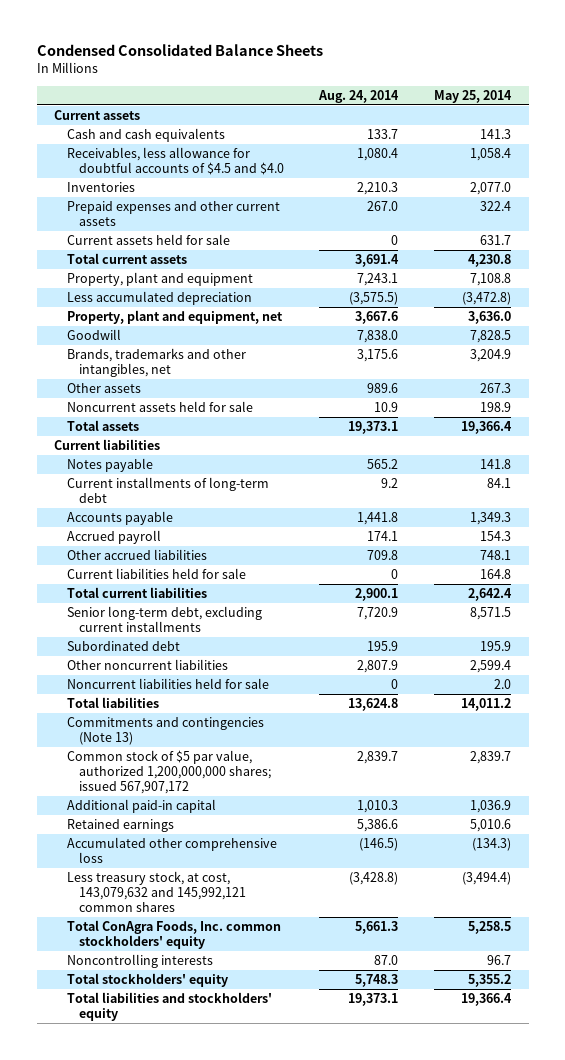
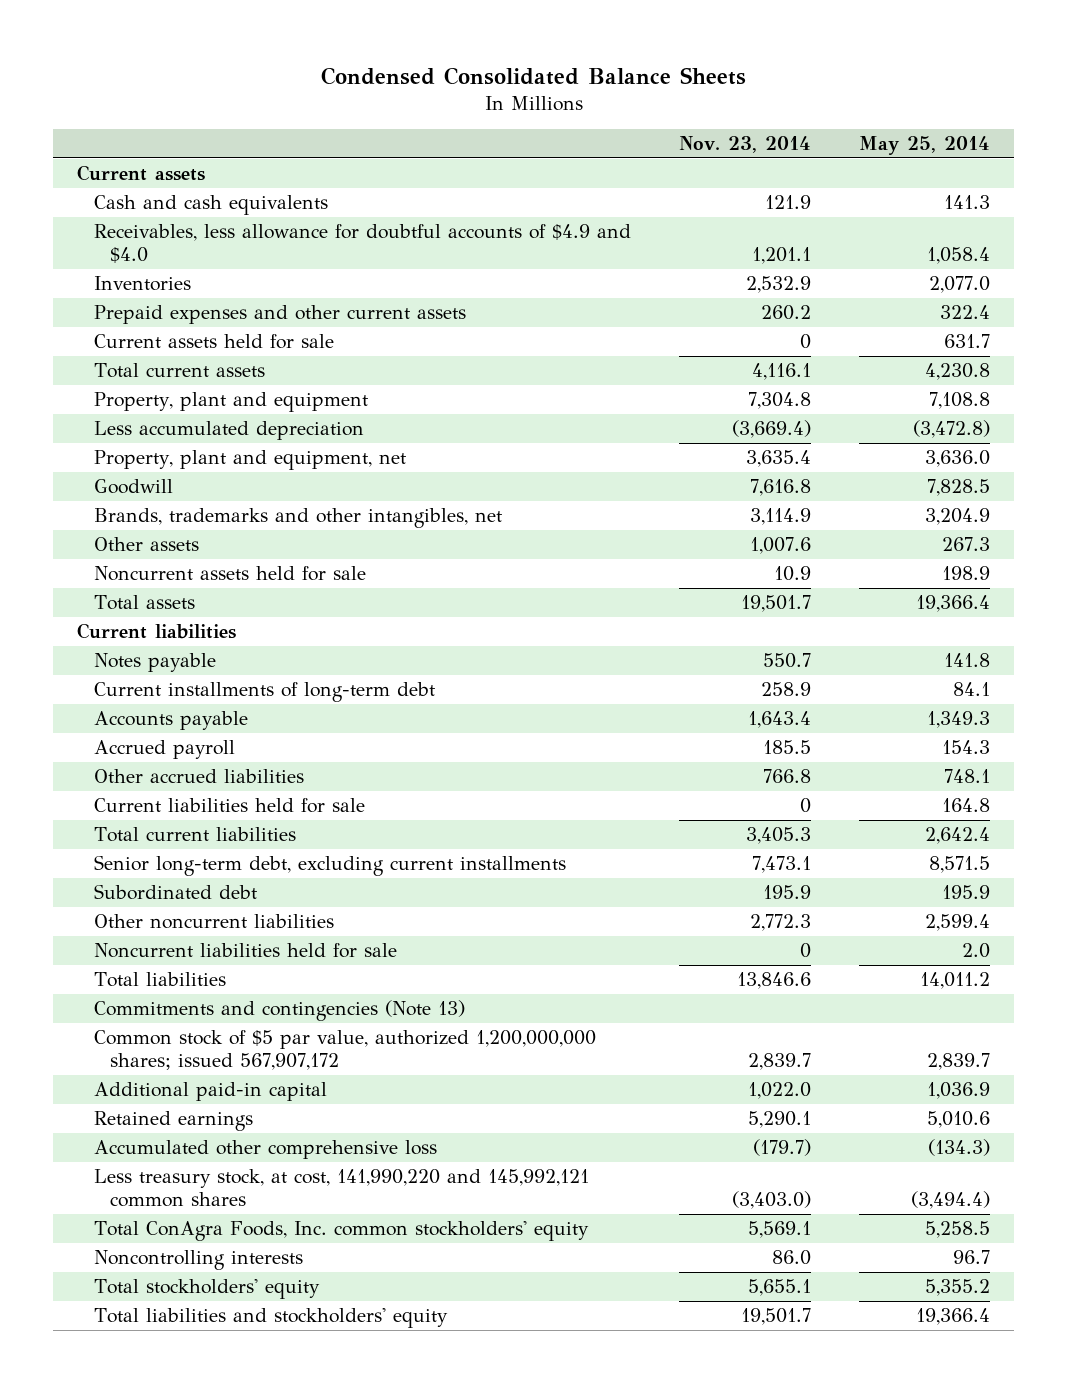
[318,90,400,104] Aug. 24, 2014 -> none
none -> [678,136,811,154] Nov. 23, 2014
[66,147,284,175] Receivables, less allowance for doubtful accounts of $4.5 and $4.0 -> [93,223,631,264] Receivables, less allowance for doubtful accounts of $4.9 and $4.0
[66,871,246,912] Less treasury stock, at cost, 143,079,632 and 145,992,121 common shares -> [93,1168,589,1208] Less treasury stock, at cost, 141,990,220 and 145,992,121 common shares

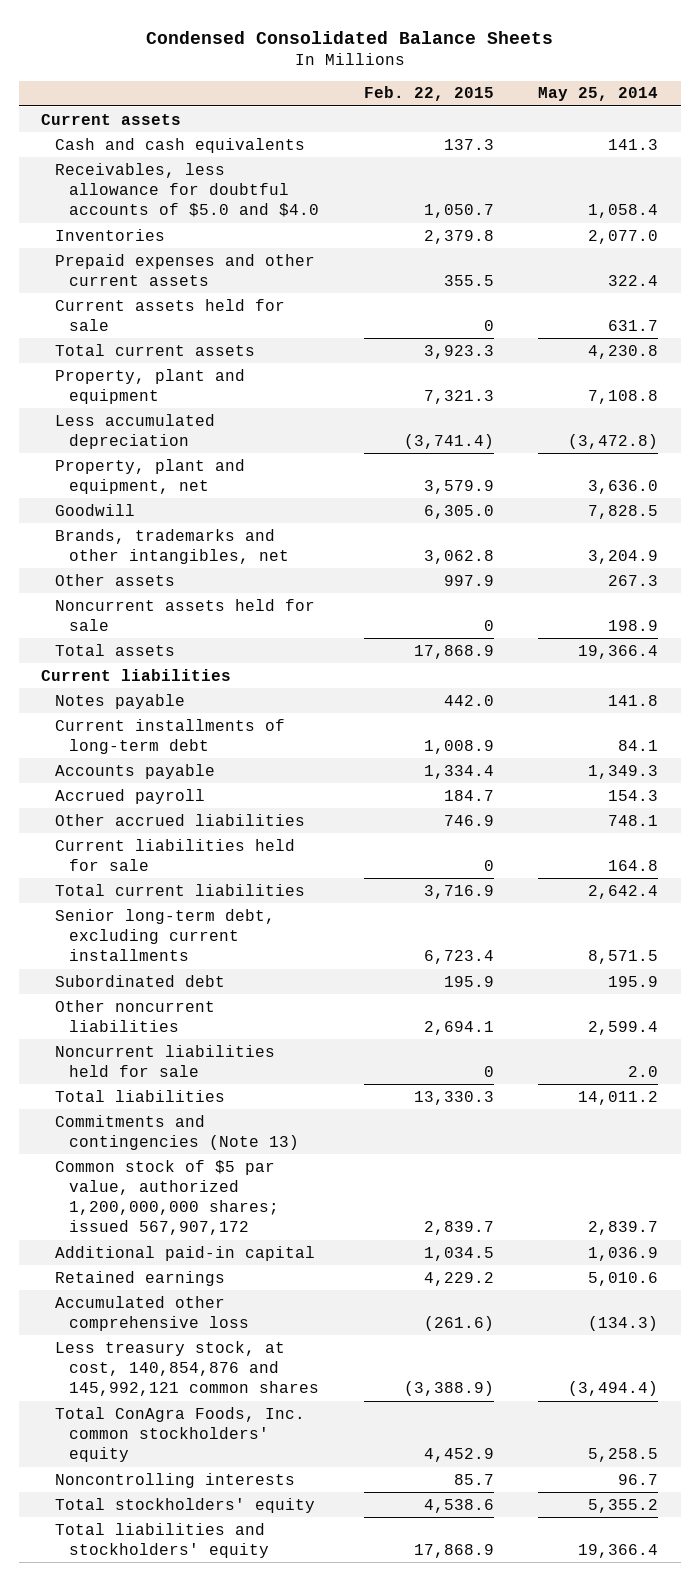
[678,136,811,154] Nov. 23, 2014 -> none
none -> [363,86,494,102] Feb. 22, 2015
[93,223,631,264] Receivables, less allowance for doubtful accounts of $4.9 and $4.0 -> [55,162,319,218] Receivables, less allowance for doubtful accounts of $5.0 and $4.0
[93,1168,589,1208] Less treasury stock, at cost, 141,990,220 and 145,992,121 common shares -> [55,1340,319,1397] Less treasury stock, at cost, 140,854,876 and 145,992,121 common shares

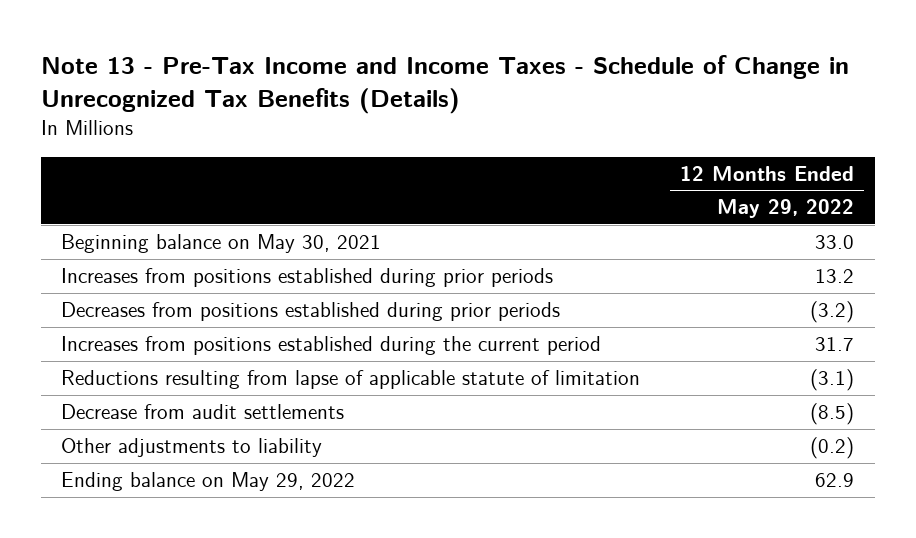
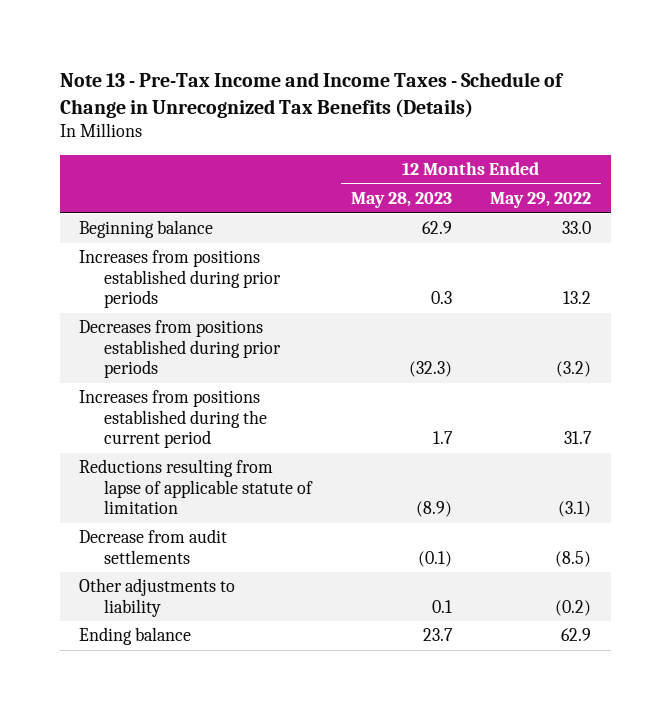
none -> [350,192,452,209] May 28, 2023
[61,234,382,254] Beginning balance on May 30, 2021 -> [79,220,214,239] Beginning balance
[61,472,356,492] Ending balance on May 29, 2022 -> [79,627,192,646] Ending balance

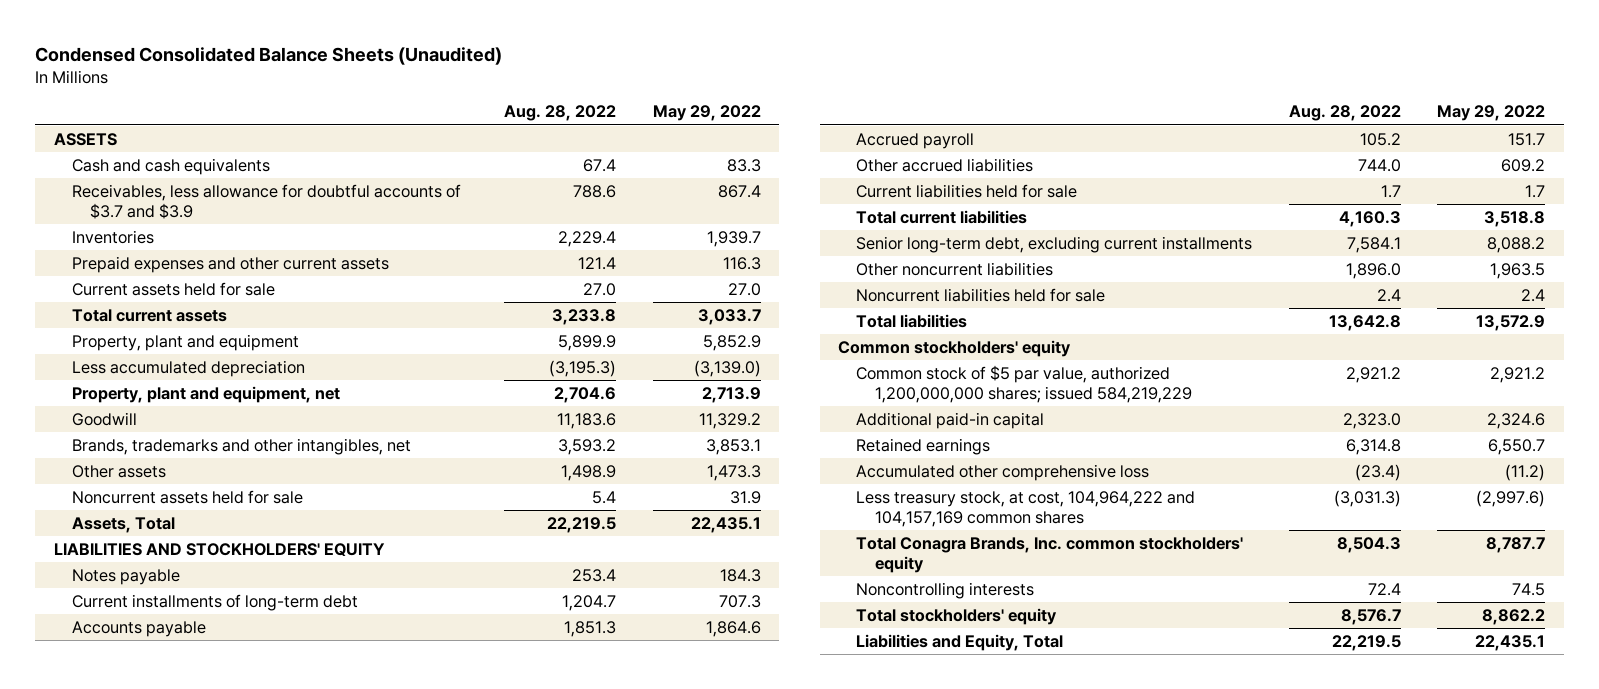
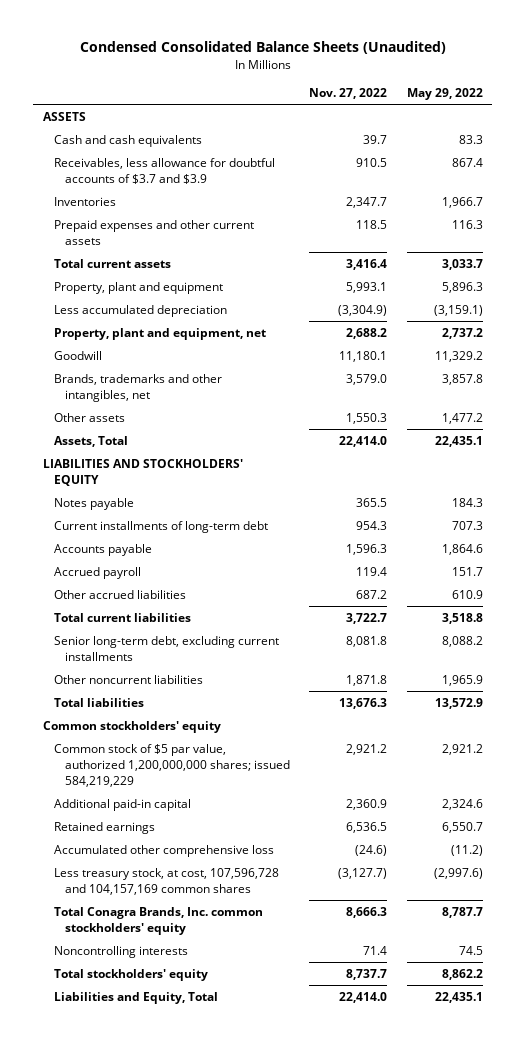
[504,105,617,122] Aug. 28, 2022 -> none
none -> [309,88,388,100] Nov. 27, 2022
[707,230,762,247] 1,939.7 -> [441,196,483,208] 1,966.7
[71,281,275,296] Current assets held for sale -> none
[703,334,762,351] 5,852.9 -> [441,281,483,293] 5,896.3
[694,359,762,377] (3,139.0) -> [433,304,483,316] (3,159.1)
[702,386,762,403] 2,713.9 -> [441,327,483,339] 2,737.2
[71,489,303,504] Noncurrent assets held for sale -> none
[706,438,762,455] 3,853.1 -> [441,373,483,385] 3,857.8
[707,464,762,481] 1,473.3 -> [441,412,483,424] 1,477.2
[856,183,1078,198] Current liabilities held for sale -> none
[1501,158,1546,172] 609.2 -> [451,589,483,599] 610.9
[856,287,1106,302] Noncurrent liabilities held for sale -> none
[1490,262,1546,279] 1,963.5 -> [441,674,483,686] 1,965.9
[856,490,1196,527] Less treasury stock, at cost, 104,964,222 and 104,157,169 common shares -> [54,867,280,895] Less treasury stock, at cost, 107,596,728 and 104,157,169 common shares

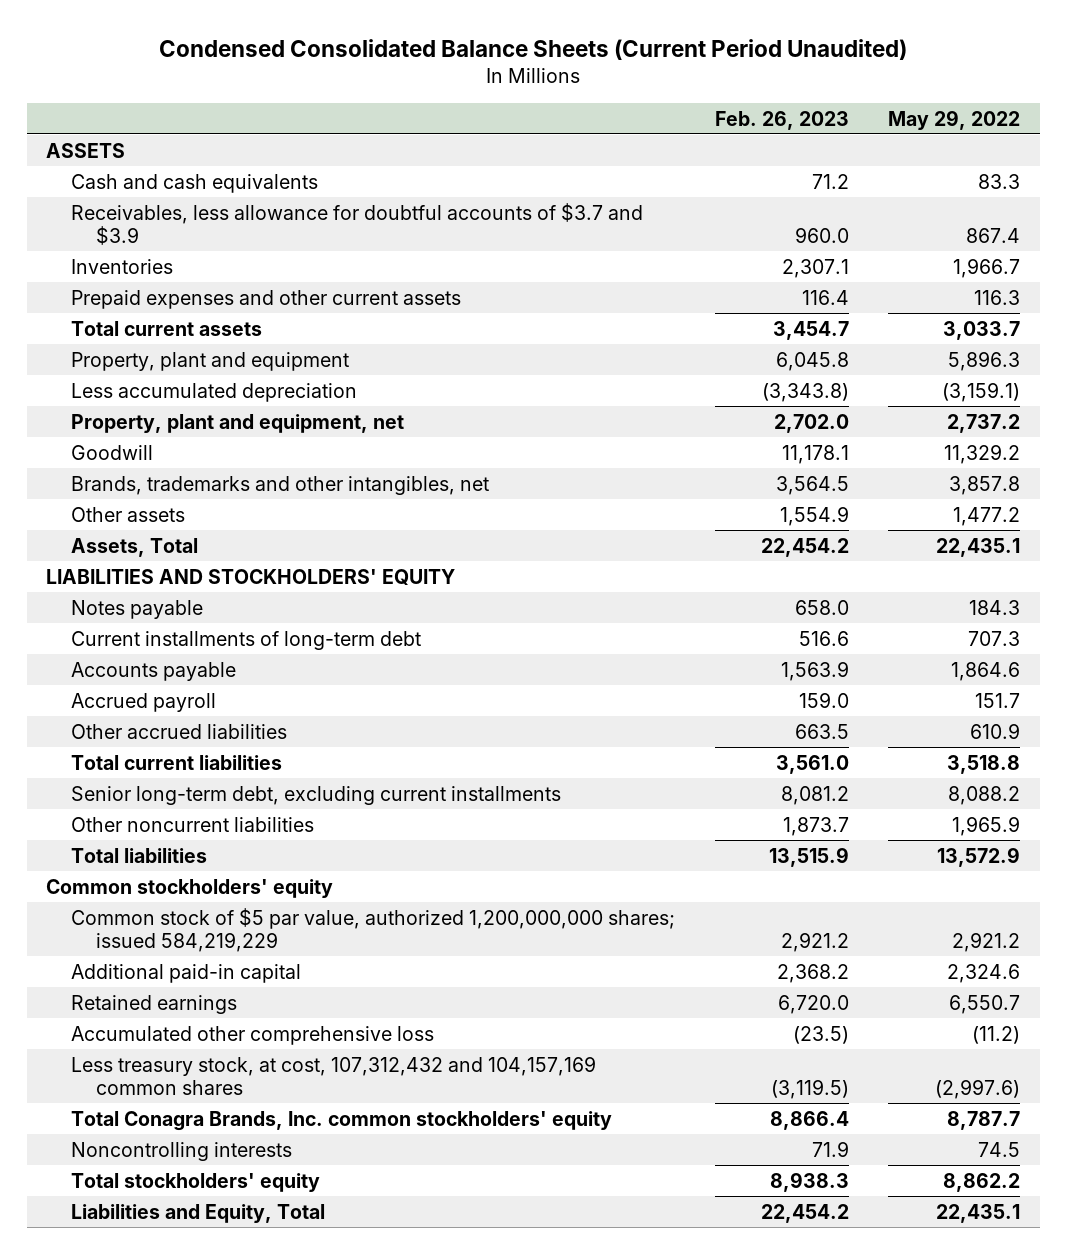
[79,41,446,55] Condensed Consolidated Balance Sheets (Unaudited) -> [159,38,908,60] Condensed Consolidated Balance Sheets (Current Period Unaudited)
[309,88,388,100] Nov. 27, 2022 -> none
none -> [714,110,849,130] Feb. 26, 2023
[54,867,280,895] Less treasury stock, at cost, 107,596,728 and 104,157,169 common shares -> [71,1055,597,1095] Less treasury stock, at cost, 107,312,432 and 104,157,169 common shares

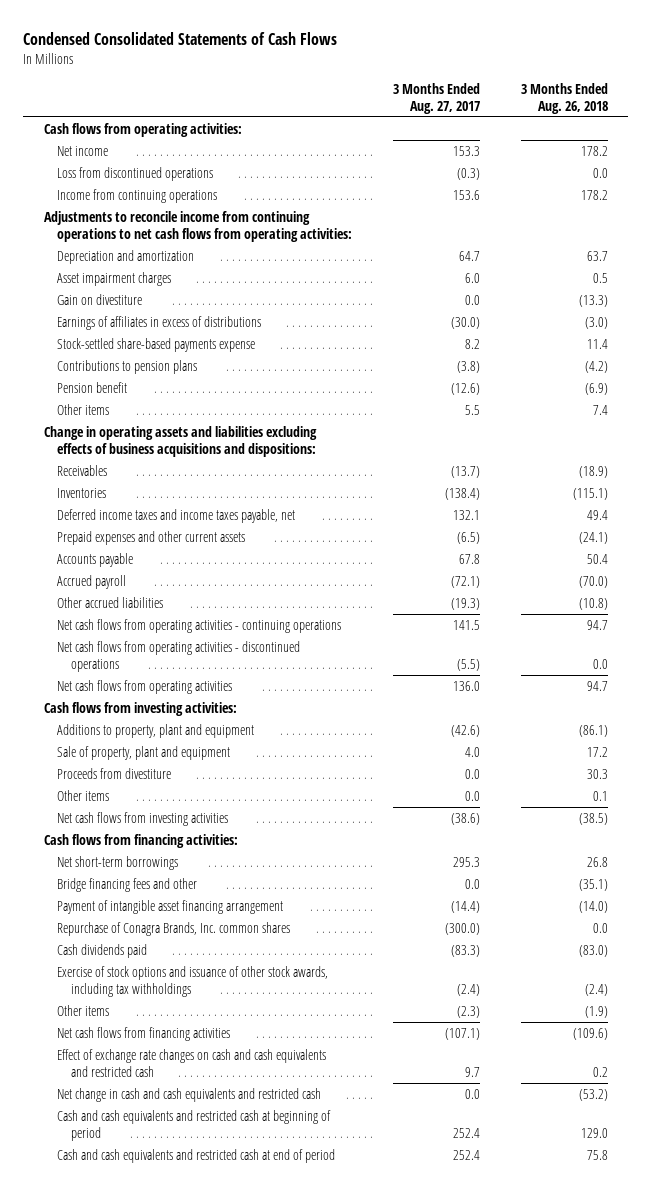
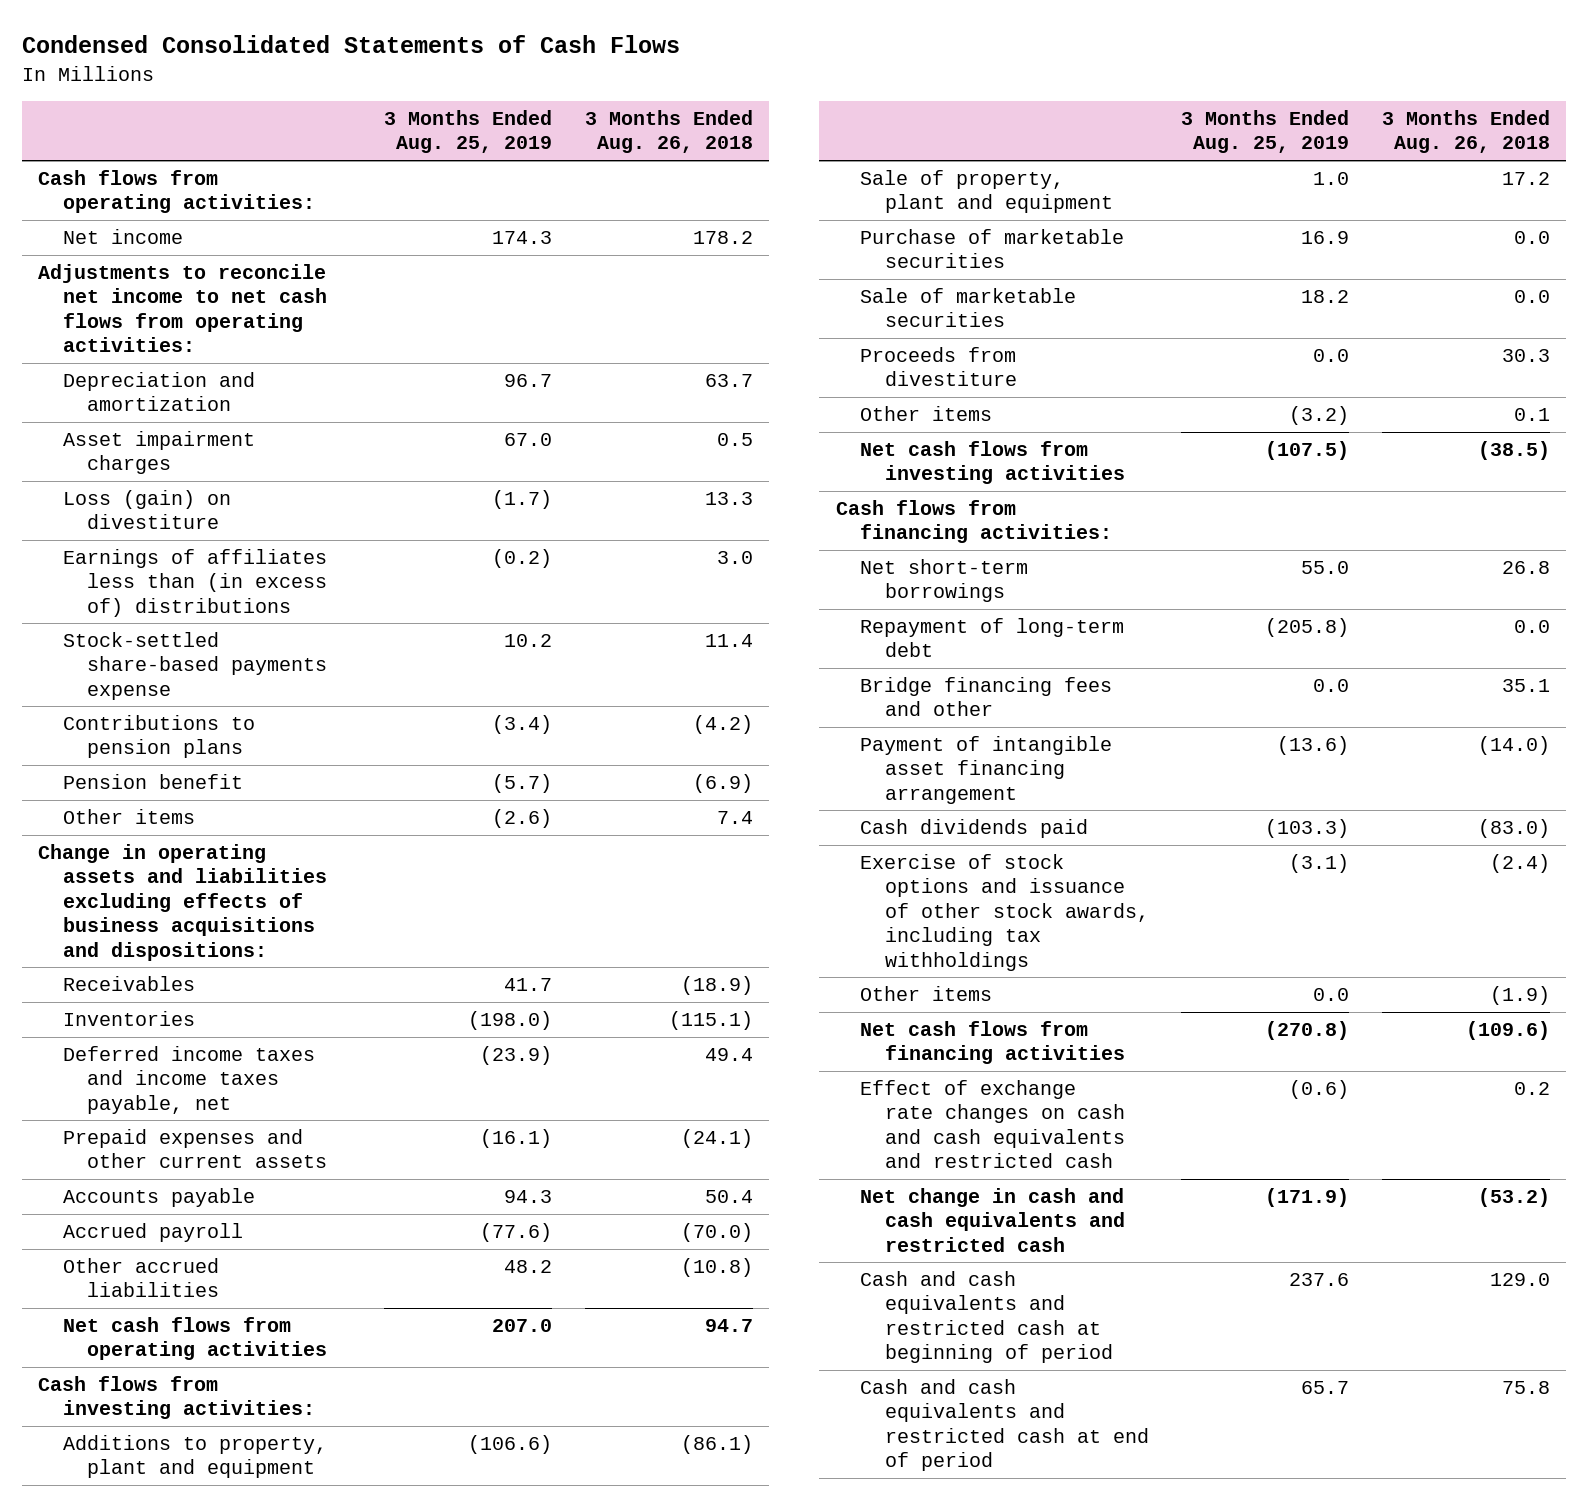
[393,82,481,114] 3 Months Ended Aug. 27, 2017 -> none
none -> [383,109,552,154] 3 Months Ended Aug. 25, 2019
[57,166,214,181] Loss from discontinued operations -> none
[57,188,218,203] Income from continuing operations -> none
[43,210,353,242] Adjustments to reconcile income from continuing operations to net cash flows from operating activities: -> [38,264,327,353] Adjustments to reconcile net income to net cash flows from operating activities:
[57,293,143,305] Gain on divestiture -> [62,490,231,530] Loss (gain) on divestiture
[578,294,608,307] (13.3) -> [704,492,753,506] 13.3
[57,315,262,330] Earnings of affiliates in excess of distributions -> [62,549,328,617] Earnings of affiliates less than (in excess of) distributions
[584,316,608,329] (3.0) -> [716,551,753,565] 3.0
[57,618,342,633] Net cash flows from operating activities - continuing operations -> none
[57,640,301,672] Net cash flows from operating activities - discontinued operations -> none
none -> [860,229,1125,269] Purchase of marketable securities
none -> [860,288,1077,328] Sale of marketable securities
none -> [860,618,1125,658] Repayment of long-term debt
[578,878,608,891] (35.1) -> [1501,679,1550,693] 35.1
[57,921,291,936] Repurchase of Conagra Brands, Inc. common shares -> none

